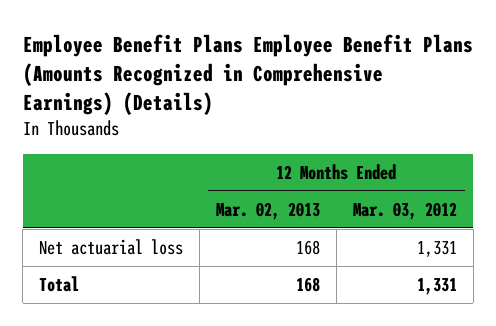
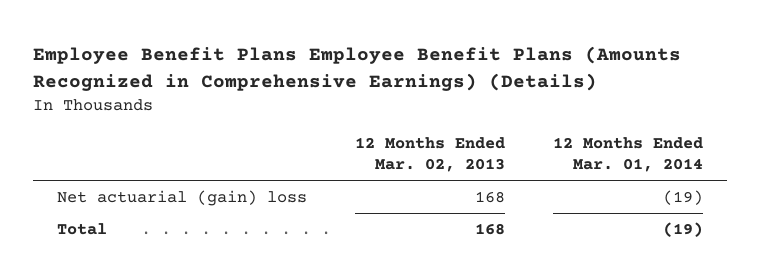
[352,201,457,220] Mar. 03, 2012 -> none
none -> [553,136,704,173] 12 Months Ended Mar. 01, 2014
[39,239,184,256] Net actuarial loss -> [57,189,308,206] Net actuarial (gain) loss

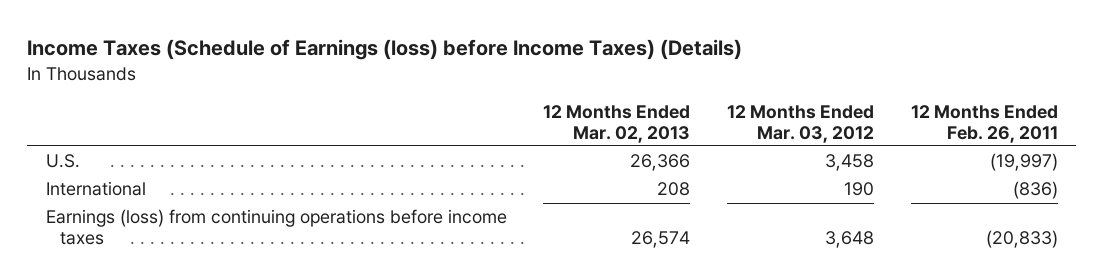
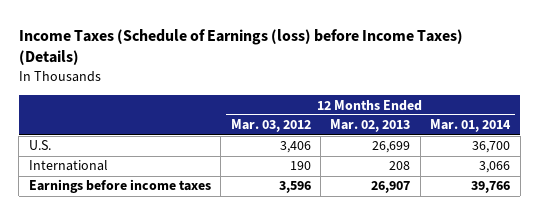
[910,104,1058,143] 12 Months Ended Feb. 26, 2011 -> none
none -> [430,119,512,133] Mar. 01, 2014
[630,154,691,172] 26,366 -> [372,141,411,154] 26,699
[824,154,874,172] 3,458 -> [279,141,311,154] 3,406
[45,209,507,245] Earnings (loss) from continuing operations before income taxes -> [28,179,211,194] Earnings before income taxes
[631,230,691,248] 26,574 -> [371,181,411,194] 26,907
[824,230,874,248] 3,648 -> [278,181,311,194] 3,596

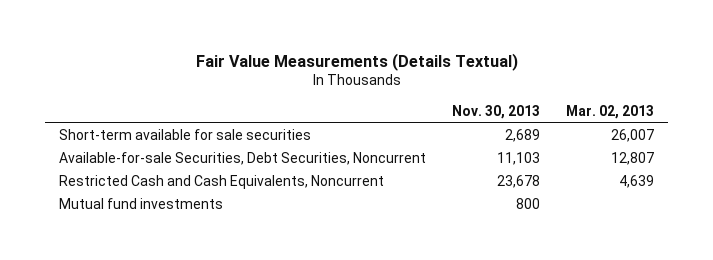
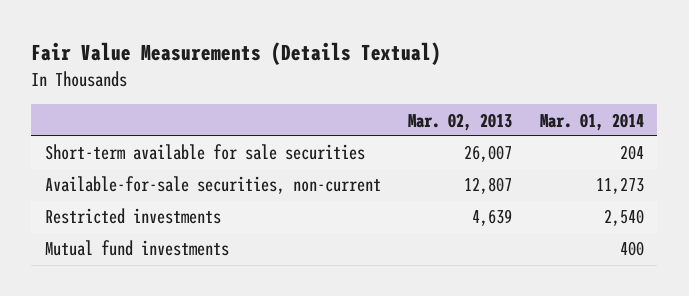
[452,104,541,119] Nov. 30, 2013 -> none
none -> [539,112,644,131] Mar. 01, 2014
[58,151,426,165] Available-for-sale Securities, Debt Securities, Noncurrent -> [44,176,381,195] Available-for-sale securities, non-current
[58,174,384,189] Restricted Cash and Cash Equivalents, Noncurrent -> [44,208,221,225] Restricted investments

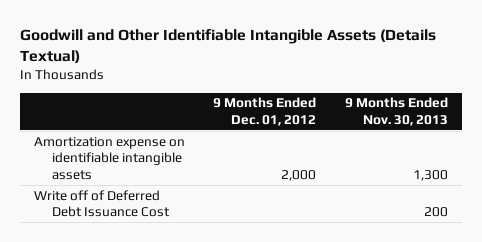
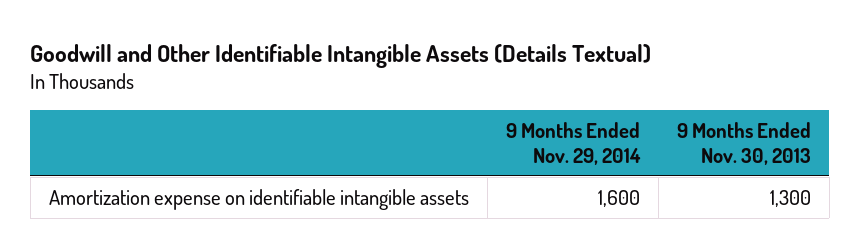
[213,97,317,126] 9 Months Ended Dec. 01, 2012 -> none
none -> [505,121,641,165] 9 Months Ended Nov. 29, 2014
[33,189,171,218] Write off of Deferred Debt Issuance Cost -> none

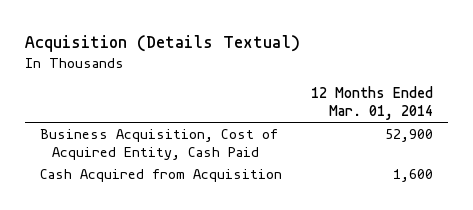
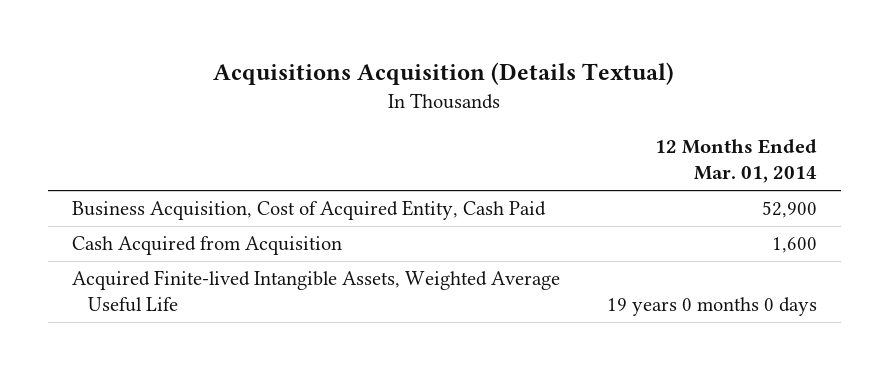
[25,34,301,52] Acquisition (Details Textual) -> [213,62,675,86] Acquisitions Acquisition (Details Textual)
none -> [71,270,560,313] Acquired Finite-lived Intangible Assets, Weighted Average Useful Life

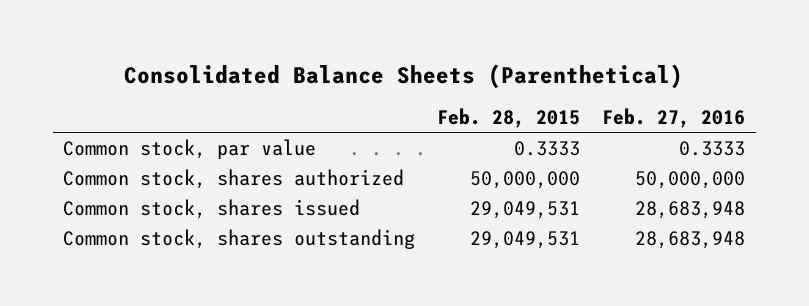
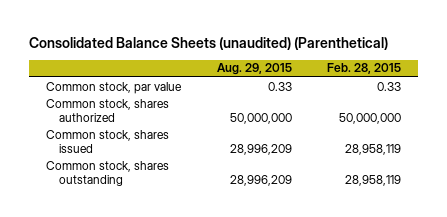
[124,63,684,89] Consolidated Balance Sheets (Parenthetical) -> [28,36,388,50] Consolidated Balance Sheets (unaudited) (Parenthetical)
[602,108,746,129] Feb. 27, 2016 -> none
none -> [216,63,292,76] Aug. 29, 2015
[514,140,581,156] 0.3333 -> [376,81,401,91] 0.33
[470,200,581,219] 29,049,531 -> [344,143,401,155] 28,958,119
[470,230,581,249] 29,049,531 -> [344,174,401,186] 28,958,119

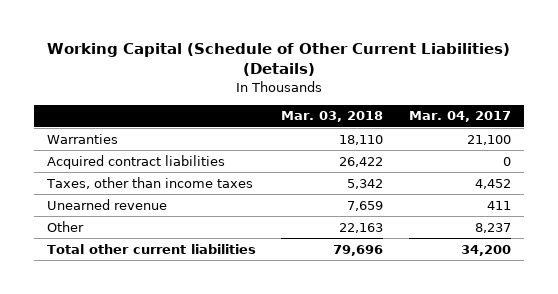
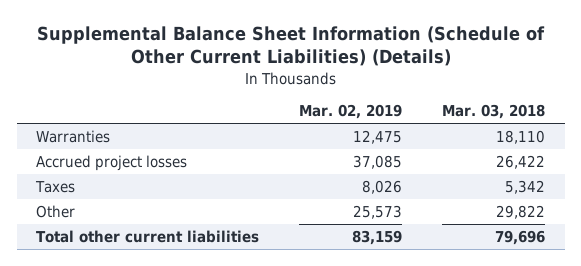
[46,43,510,77] Working Capital (Schedule of Other Current Liabilities) (Details) -> [36,25,545,67] Supplemental Balance Sheet Information (Schedule of Other Current Liabilities) (Details)
[408,111,511,123] Mar. 04, 2017 -> none
none -> [299,104,403,120] Mar. 02, 2019
[46,198,167,210] Unearned revenue -> none
[46,154,225,169] Acquired contract liabilities -> [36,154,188,171] Accrued project losses
[45,176,253,189] Taxes, other than income taxes -> [35,180,76,193] Taxes
[339,222,384,233] 22,163 -> [495,204,545,219] 29,822

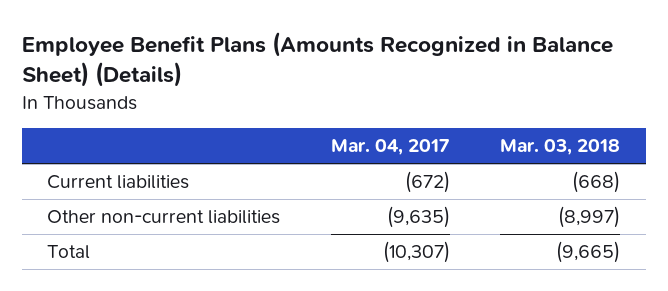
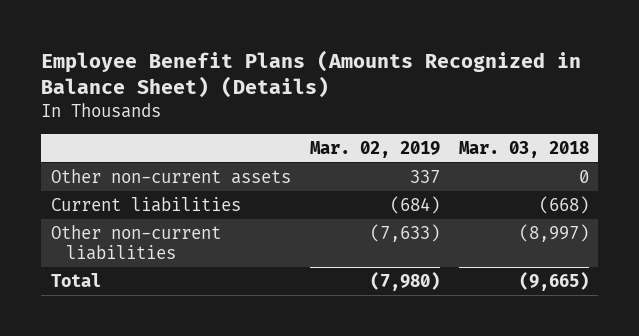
[330,139,450,156] Mar. 04, 2017 -> none
none -> [309,141,440,159] Mar. 02, 2019
none -> [50,168,291,184] Other non-current assets

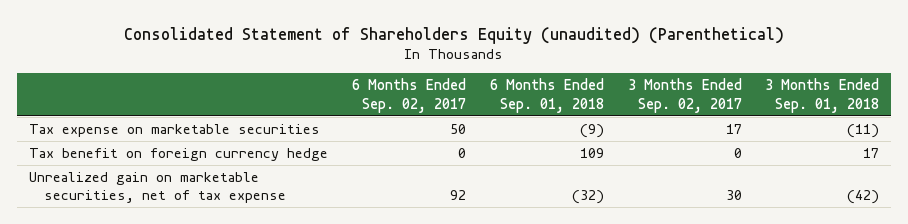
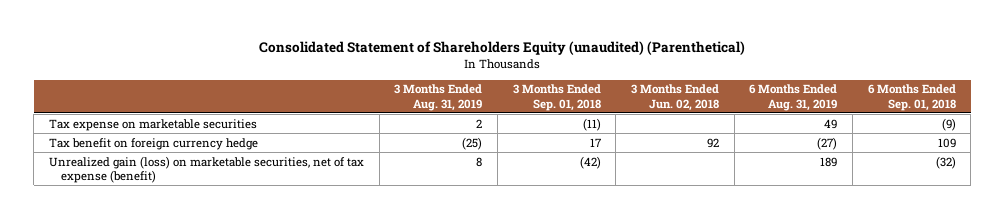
[351,78,466,113] 6 Months Ended Sep. 02, 2017 -> none
[627,78,742,113] 3 Months Ended Sep. 02, 2017 -> none
none -> [394,84,483,111] 3 Months Ended Aug. 31, 2019
none -> [631,84,720,111] 3 Months Ended Jun. 02, 2018
none -> [749,84,838,111] 6 Months Ended Aug. 31, 2019
[29,171,286,204] Unrealized gain on marketable securities, net of tax expense -> [49,155,365,184] Unrealized gain (loss) on marketable securities, net of tax expense (benefit)

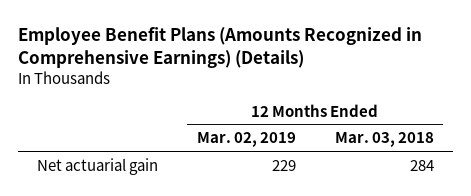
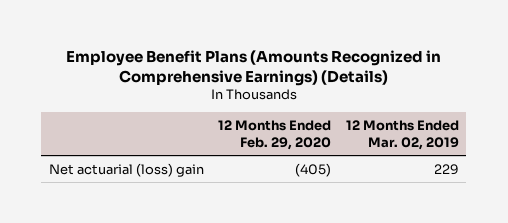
[334,132,434,148] Mar. 03, 2018 -> none
none -> [218,120,332,151] 12 Months Ended Feb. 29, 2020
[36,157,158,175] Net actuarial gain -> [48,162,204,177] Net actuarial (loss) gain

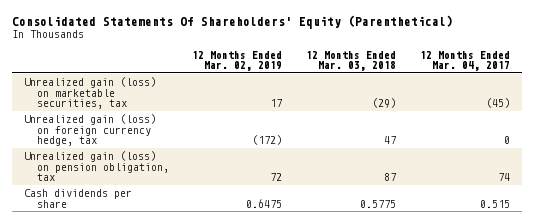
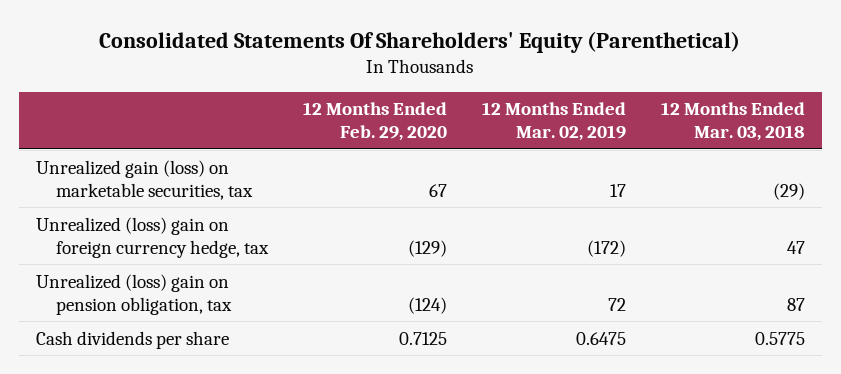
[419,50,510,72] 12 Months Ended Mar. 04, 2017 -> none
none -> [302,102,447,142] 12 Months Ended Feb. 29, 2020
[23,113,156,147] Unrealized gain (loss) on foreign currency hedge, tax -> [36,216,269,258] Unrealized (loss) gain on foreign currency hedge, tax
[23,150,169,182] Unrealized gain (loss) on pension obligation, tax -> [36,273,232,315] Unrealized (loss) gain on pension obligation, tax

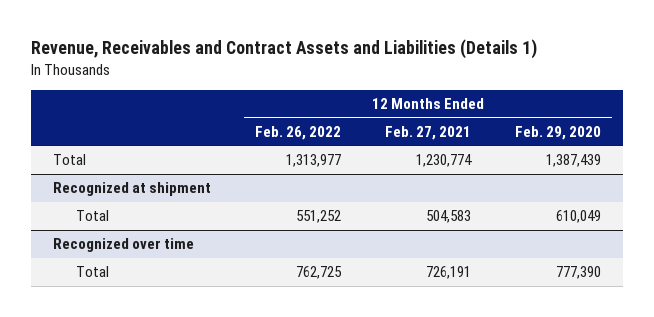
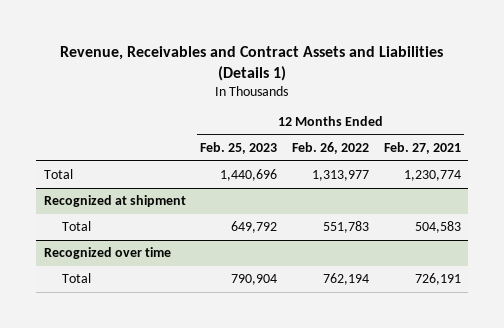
[515,125,602,140] Feb. 29, 2020 -> none
none -> [200,142,278,155] Feb. 25, 2023
[295,210,341,224] 551,252 -> [323,221,370,234] 551,783
[295,266,342,280] 762,725 -> [323,273,370,286] 762,194

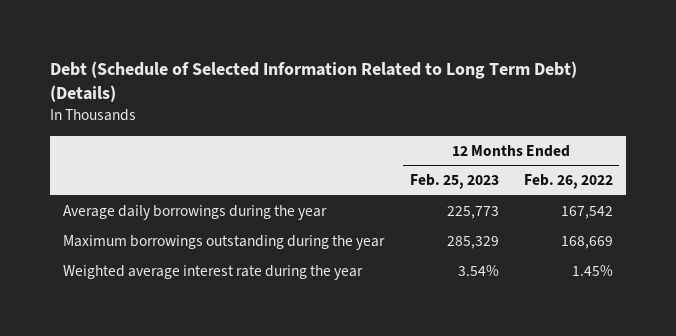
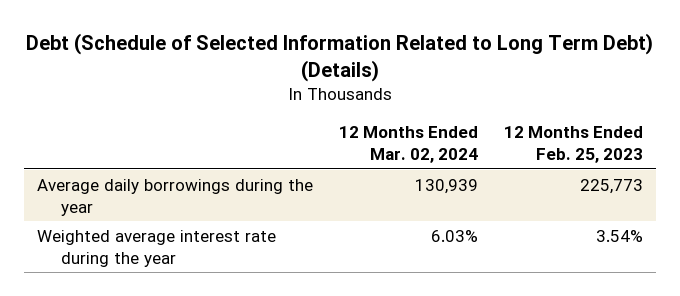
[523,174,613,190] Feb. 26, 2022 -> none
none -> [338,126,478,164] 12 Months Ended Mar. 02, 2024
[63,234,386,250] Maximum borrowings outstanding during the year -> none

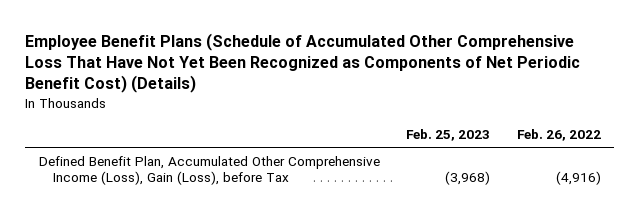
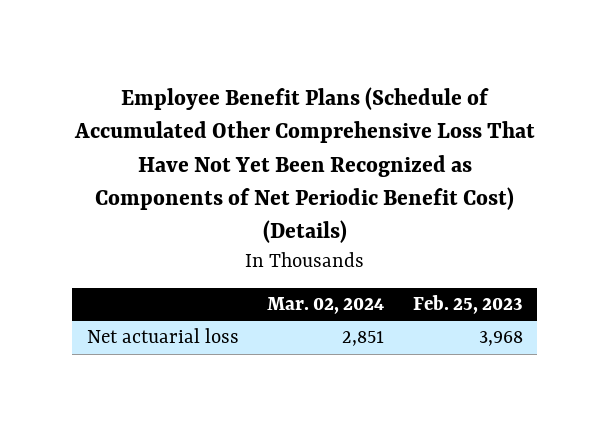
[516,129,601,142] Feb. 26, 2022 -> none
none -> [267,297,385,315] Mar. 02, 2024
[38,155,380,185] Defined Benefit Plan, Accumulated Other Comprehensive Income (Loss), Gain (Loss), before Tax -> none
none -> [86,328,239,344] Net actuarial loss

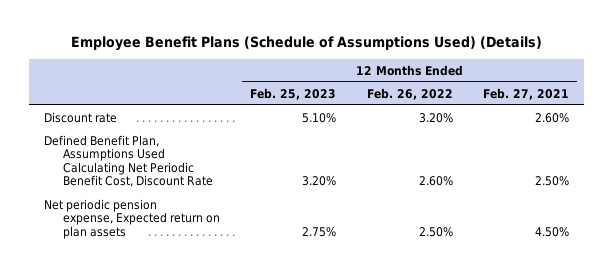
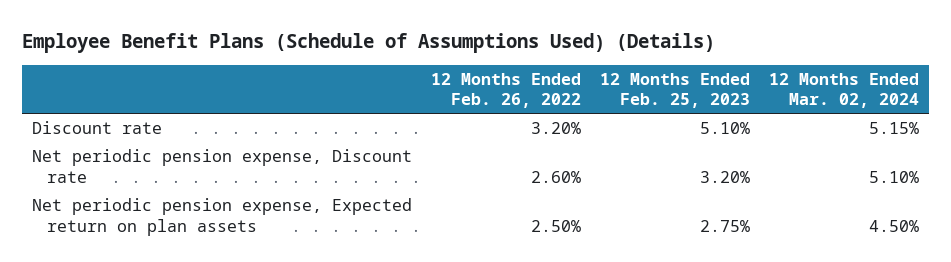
[483,87,570,100] Feb. 27, 2021 -> none
none -> [769,72,920,109] 12 Months Ended Mar. 02, 2024
[44,134,213,188] Defined Benefit Plan, Assumptions Used Calculating Net Periodic Benefit Cost, Discount Rate -> [31,148,412,183] Net periodic pension expense, Discount rate

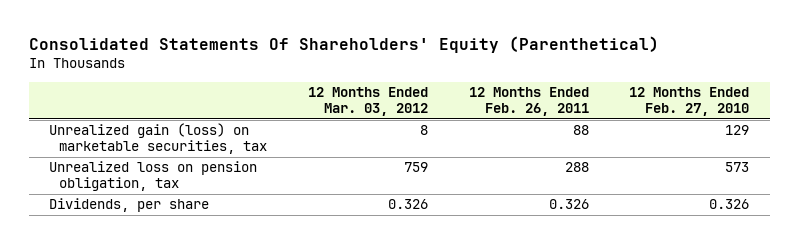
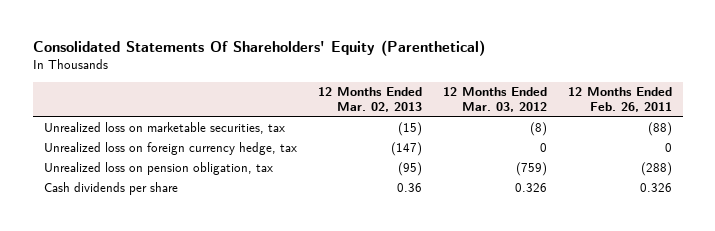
[629,87,750,117] 12 Months Ended Feb. 27, 2010 -> none
none -> [317,86,422,113] 12 Months Ended Mar. 02, 2013
[49,123,268,155] Unrealized gain (loss) on marketable securities, tax -> [43,122,285,135] Unrealized loss on marketable securities, tax
[420,125,429,136] 8 -> [529,122,547,137] (8)
[572,125,589,136] 88 -> [647,122,672,137] (88)
none -> [43,142,297,156] Unrealized loss on foreign currency hedge, tax
[404,162,429,173] 759 -> [515,162,547,177] (759)
[564,162,589,173] 288 -> [640,162,672,177] (288)
[49,198,210,213] Dividends, per share -> [43,182,178,196] Cash dividends per share

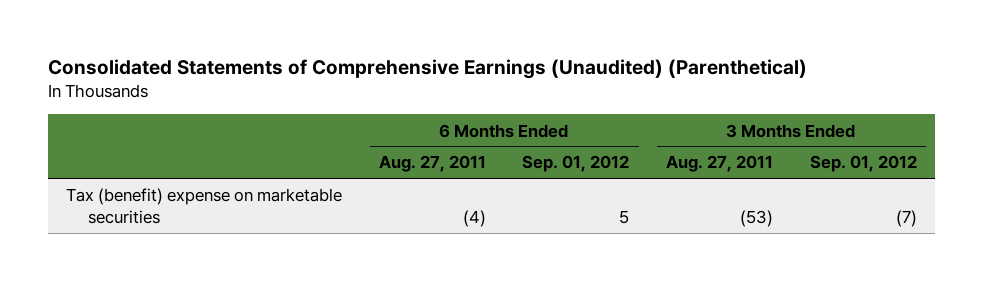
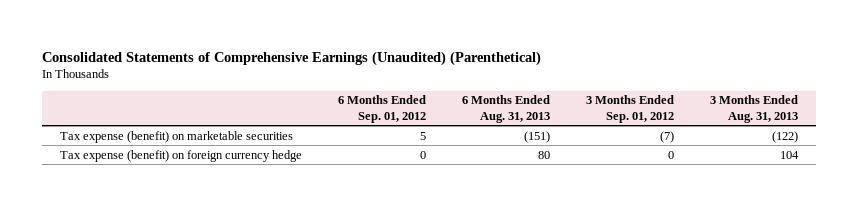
[378,155,486,173] Aug. 27, 2011 -> none
[666,155,774,173] Aug. 27, 2011 -> none
none -> [461,95,550,123] 6 Months Ended Aug. 31, 2013
none -> [709,95,798,123] 3 Months Ended Aug. 31, 2013
[66,188,343,224] Tax (benefit) expense on marketable securities -> [60,130,294,143] Tax expense (benefit) on marketable securities
none -> [60,149,303,162] Tax expense (benefit) on foreign currency hedge

